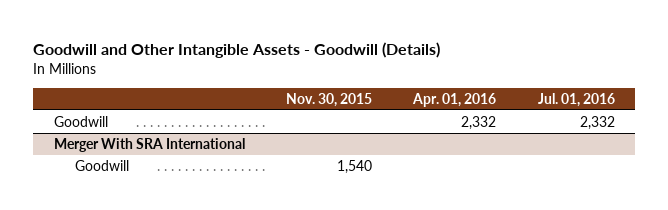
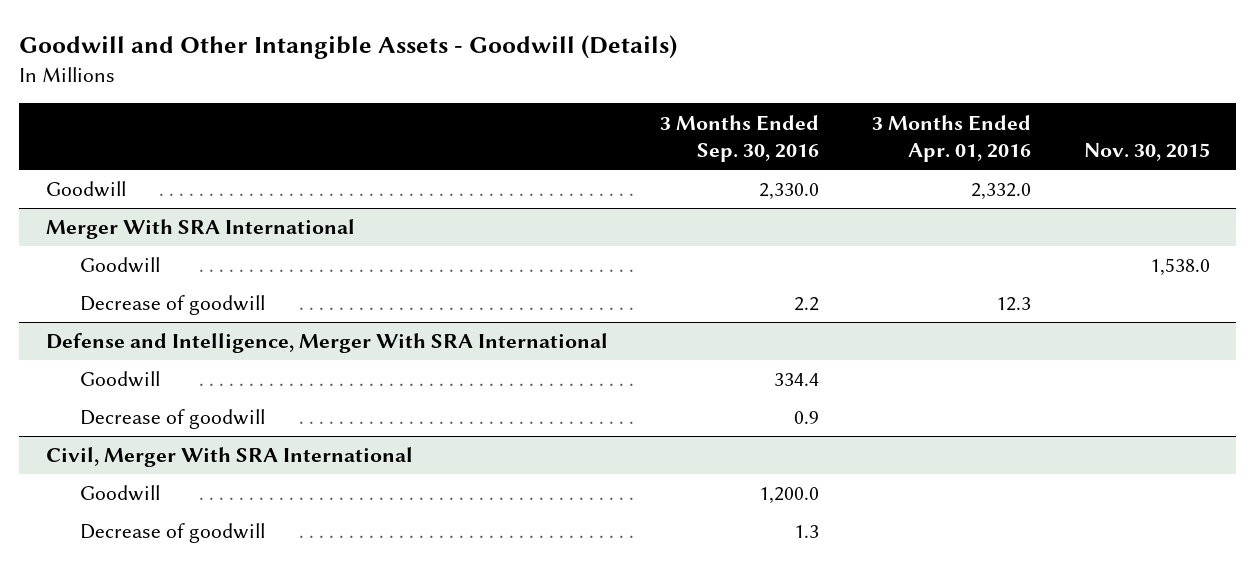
[412,92,497,107] Apr. 01, 2016 -> none
[537,92,615,107] Jul. 01, 2016 -> none
none -> [660,114,820,163] 3 Months Ended Sep. 30, 2016
none -> [872,114,1032,163] 3 Months Ended Apr. 01, 2016
[336,159,372,174] 1,540 -> [1149,258,1210,277] 1,538.0
none -> [79,295,265,316] Decrease of goodwill
none -> [45,333,608,354] Defense and Intelligence, Merger With SRA International
none -> [79,371,160,388] Goodwill
none -> [79,409,265,430] Decrease of goodwill
none -> [45,447,413,468] Civil, Merger With SRA International
none -> [79,485,160,502] Goodwill
none -> [79,523,265,544] Decrease of goodwill

